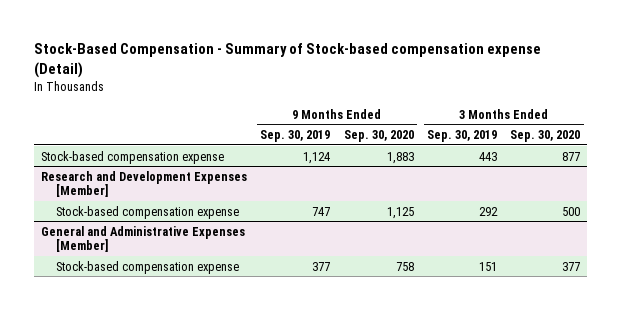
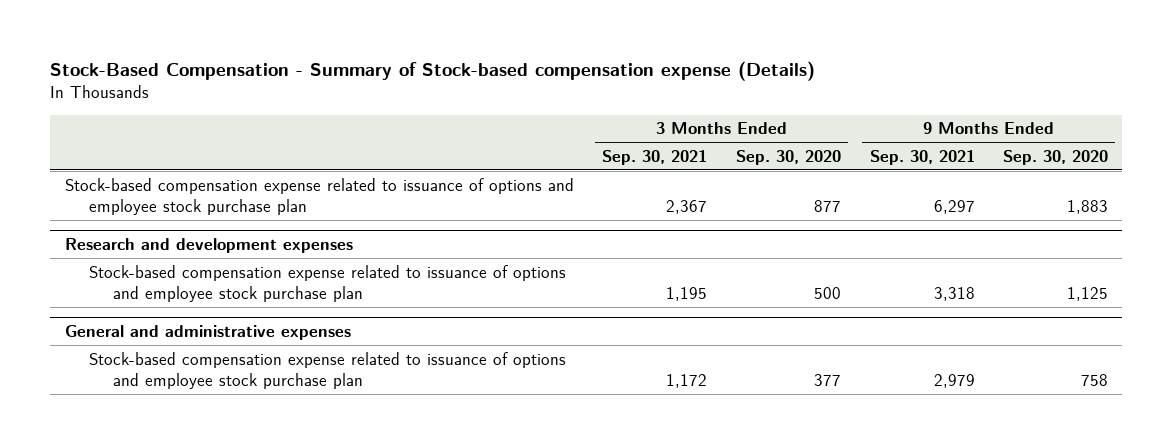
[34,43,542,78] Stock-Based Compensation - Summary of Stock-based compensation expense (Detail) -> [50,61,816,82] Stock-Based Compensation - Summary of Stock-based compensation expense (Details)
[260,129,331,142] Sep. 30, 2019 -> none
[427,129,498,142] Sep. 30, 2019 -> none
none -> [602,149,708,165] Sep. 30, 2021
none -> [869,149,975,165] Sep. 30, 2021
[41,150,225,164] Stock-based compensation expense -> [64,177,574,215] Stock-based compensation expense related to issuance of options and employee stock purchase plan
[41,170,248,198] Research and Development Expenses [Member] -> [64,238,353,254] Research and development expenses
[55,205,239,219] Stock-based compensation expense -> [89,264,567,302] Stock-based compensation expense related to issuance of options and employee stock purchase plan
[41,225,246,253] General and Administrative Expenses [Member] -> [64,325,351,341] General and administrative expenses
[55,260,239,274] Stock-based compensation expense -> [89,351,567,389] Stock-based compensation expense related to issuance of options and employee stock purchase plan

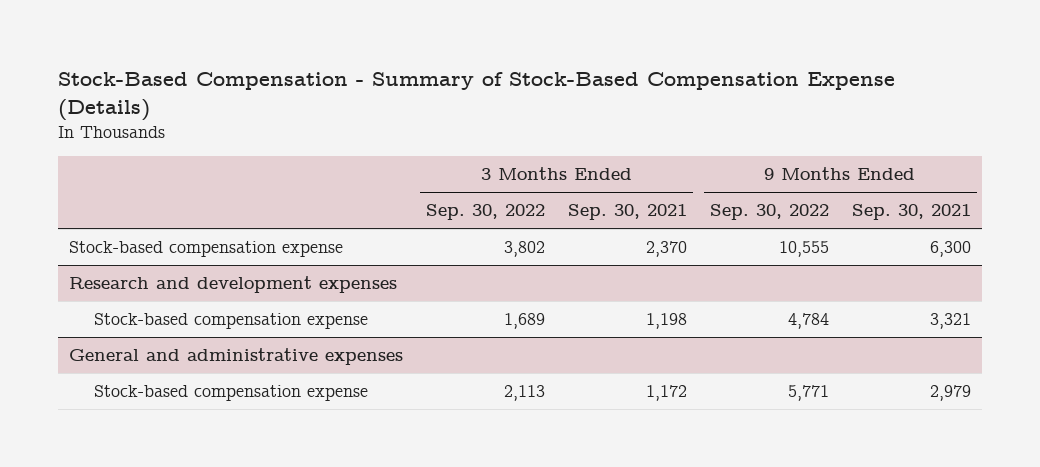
[50,61,816,82] Stock-Based Compensation - Summary of Stock-based compensation expense (Details) -> [57,71,895,121] Stock-Based Compensation - Summary of Stock-Based Compensation Expense (Details)
[735,149,841,165] Sep. 30, 2020 -> none
[1003,149,1109,165] Sep. 30, 2020 -> none
none -> [426,204,546,221] Sep. 30, 2022
none -> [709,204,829,221] Sep. 30, 2022
[64,177,574,215] Stock-based compensation expense related to issuance of options and employee stock purchase plan -> [69,241,344,258] Stock-based compensation expense
[666,199,708,214] 2,367 -> [646,241,688,258] 2,370
[933,199,975,214] 6,297 -> [929,241,971,258] 6,300
[89,264,567,302] Stock-based compensation expense related to issuance of options and employee stock purchase plan -> [93,313,368,330] Stock-based compensation expense
[666,286,708,301] 1,195 -> [646,313,688,330] 1,198
[933,286,975,301] 3,318 -> [929,313,971,330] 3,321
[89,351,567,389] Stock-based compensation expense related to issuance of options and employee stock purchase plan -> [93,385,368,402] Stock-based compensation expense

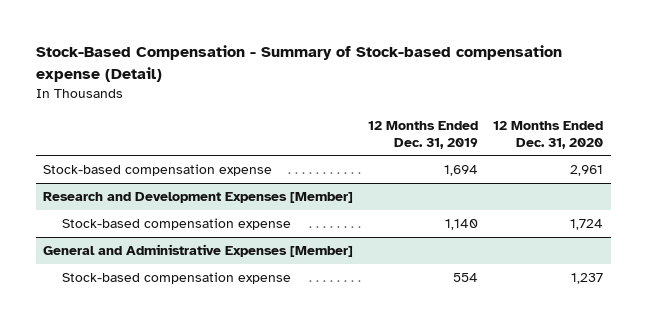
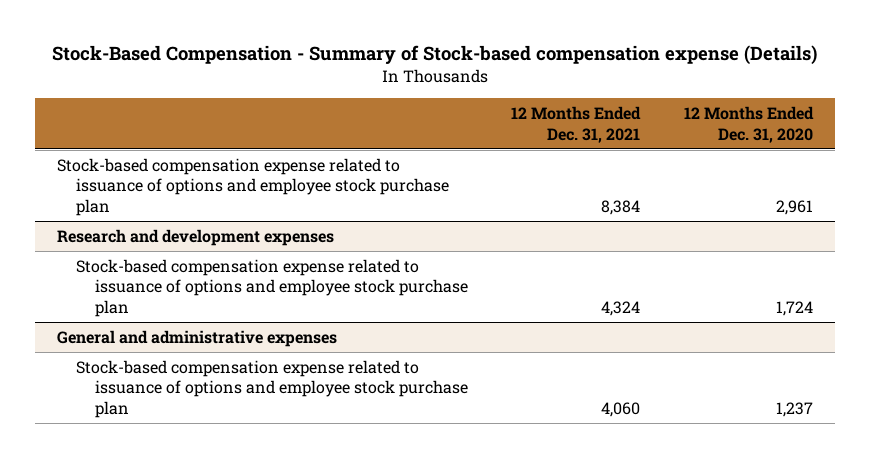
[35,45,562,83] Stock-Based Compensation - Summary of Stock-based compensation expense (Detail) -> [51,45,817,66] Stock-Based Compensation - Summary of Stock-based compensation expense (Details)
[368,121,479,149] 12 Months Ended Dec. 31, 2019 -> none
none -> [511,105,642,143] 12 Months Ended Dec. 31, 2021
[43,164,273,177] Stock-based compensation expense -> [56,157,450,217] Stock-based compensation expense related to issuance of options and employee stock purchase plan
[43,192,354,204] Research and Development Expenses [Member] -> [56,228,334,246] Research and development expenses
[61,218,291,231] Stock-based compensation expense -> [76,258,469,318] Stock-based compensation expense related to issuance of options and employee stock purchase plan
[43,244,354,258] General and Administrative Expenses [Member] -> [56,329,337,347] General and administrative expenses
[61,272,291,285] Stock-based compensation expense -> [76,359,469,419] Stock-based compensation expense related to issuance of options and employee stock purchase plan

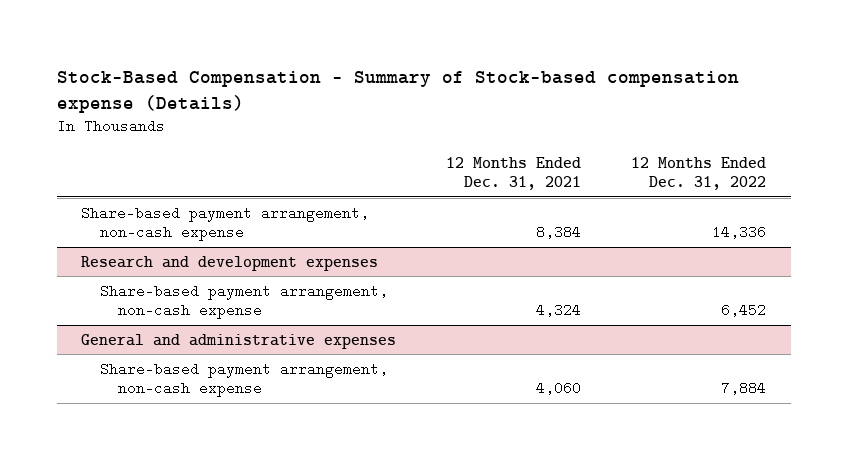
[683,105,814,143] 12 Months Ended Dec. 31, 2020 -> none
none -> [631,156,767,191] 12 Months Ended Dec. 31, 2022
[56,157,450,217] Stock-based compensation expense related to issuance of options and employee stock purchase plan -> [81,205,370,242] Share-based payment arrangement, non-cash expense
[76,258,469,318] Stock-based compensation expense related to issuance of options and employee stock purchase plan -> [99,283,388,320] Share-based payment arrangement, non-cash expense
[76,359,469,419] Stock-based compensation expense related to issuance of options and employee stock purchase plan -> [99,361,388,398] Share-based payment arrangement, non-cash expense

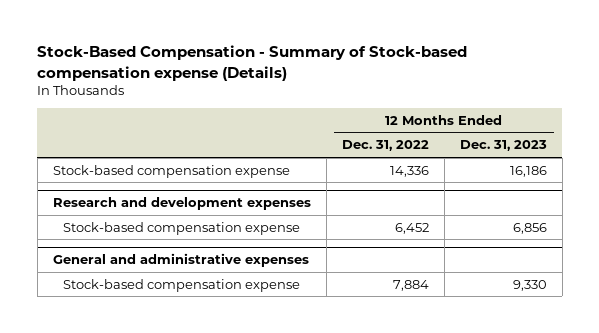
[446,156,582,191] 12 Months Ended Dec. 31, 2021 -> none
none -> [459,140,547,152] Dec. 31, 2023
[81,205,370,242] Share-based payment arrangement, non-cash expense -> [52,164,290,178] Stock-based compensation expense
[99,283,388,320] Share-based payment arrangement, non-cash expense -> [62,221,300,235] Stock-based compensation expense
[99,361,388,398] Share-based payment arrangement, non-cash expense -> [62,278,300,292] Stock-based compensation expense

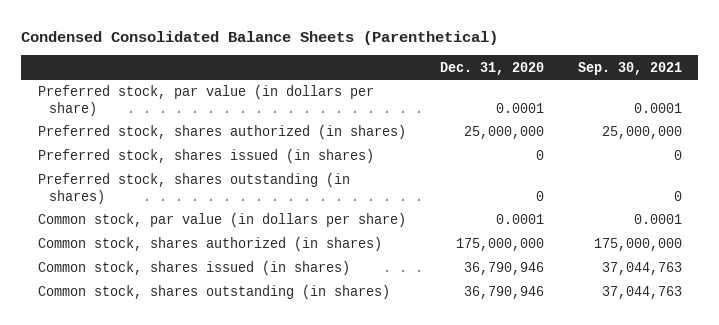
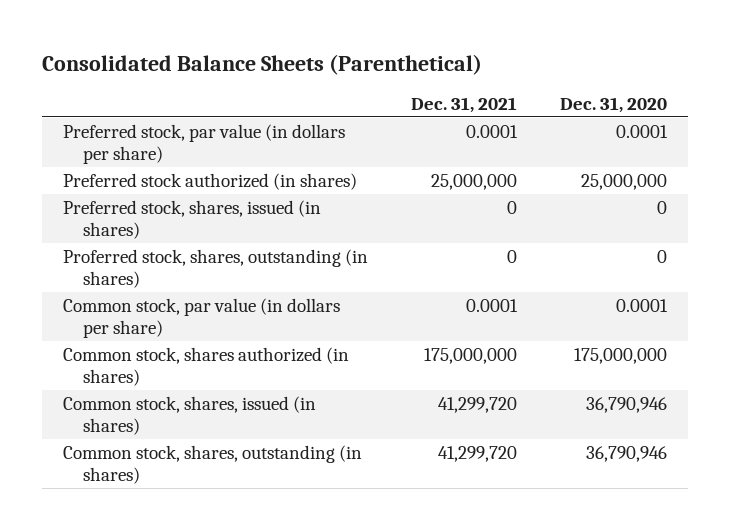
[20,30,498,45] Condensed Consolidated Balance Sheets (Parenthetical) -> [41,54,482,76] Consolidated Balance Sheets (Parenthetical)
[577,61,682,75] Sep. 30, 2021 -> none
none -> [411,96,518,113] Dec. 31, 2021
[37,125,406,140] Preferred stock, shares authorized (in shares) -> [63,172,358,190] Preferred stock authorized (in shares)
[37,149,374,164] Preferred stock, shares issued (in shares) -> [63,199,322,239] Preferred stock, shares, issued (in shares)
[37,173,350,204] Preferred stock, shares outstanding (in shares) -> [63,248,369,288] Proferred stock, shares, outstanding (in shares)
[37,261,350,276] Common stock, shares issued (in shares) -> [63,395,317,435] Common stock, shares, issued (in shares)
[37,285,390,300] Common stock, shares outstanding (in shares) -> [63,444,363,484] Common stock, shares, outstanding (in shares)

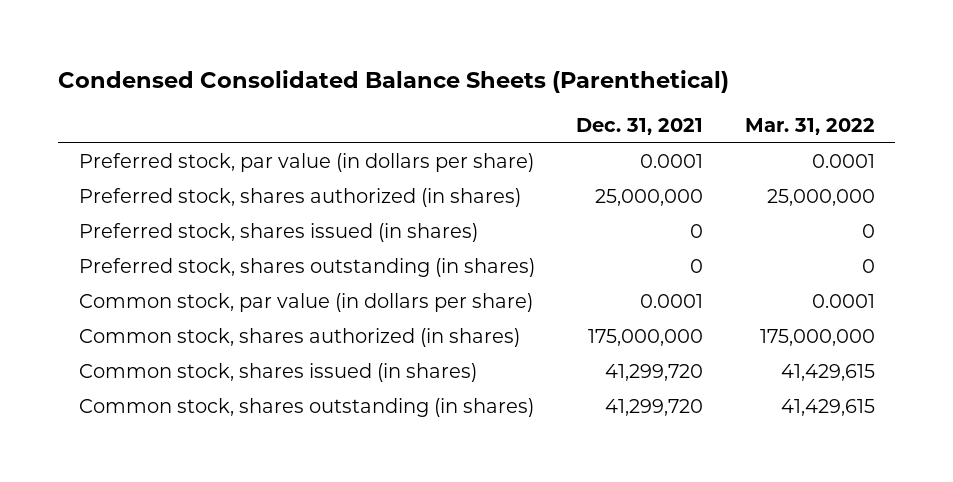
[41,54,482,76] Consolidated Balance Sheets (Parenthetical) -> [58,70,730,94] Condensed Consolidated Balance Sheets (Parenthetical)
[559,96,667,113] Dec. 31, 2020 -> none
none -> [744,118,875,136] Mar. 31, 2022
[63,172,358,190] Preferred stock authorized (in shares) -> [78,188,521,208] Preferred stock, shares authorized (in shares)
[63,199,322,239] Preferred stock, shares, issued (in shares) -> [78,223,478,243] Preferred stock, shares issued (in shares)
[63,248,369,288] Proferred stock, shares, outstanding (in shares) -> [78,258,535,278] Preferred stock, shares outstanding (in shares)
[63,395,317,435] Common stock, shares, issued (in shares) -> [78,363,477,383] Common stock, shares issued (in shares)
[63,444,363,484] Common stock, shares, outstanding (in shares) -> [78,398,534,418] Common stock, shares outstanding (in shares)

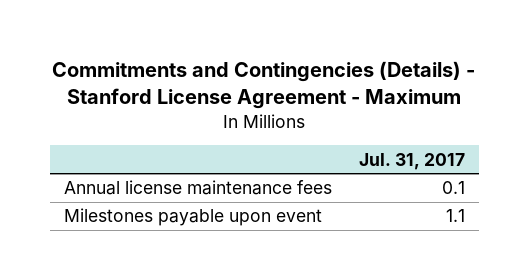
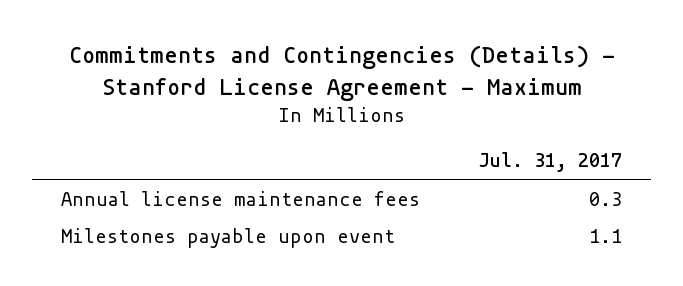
[442,181,466,195] 0.1 -> [588,191,622,206] 0.3

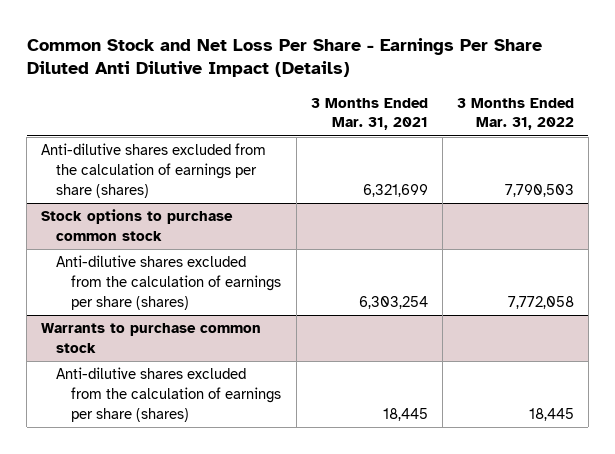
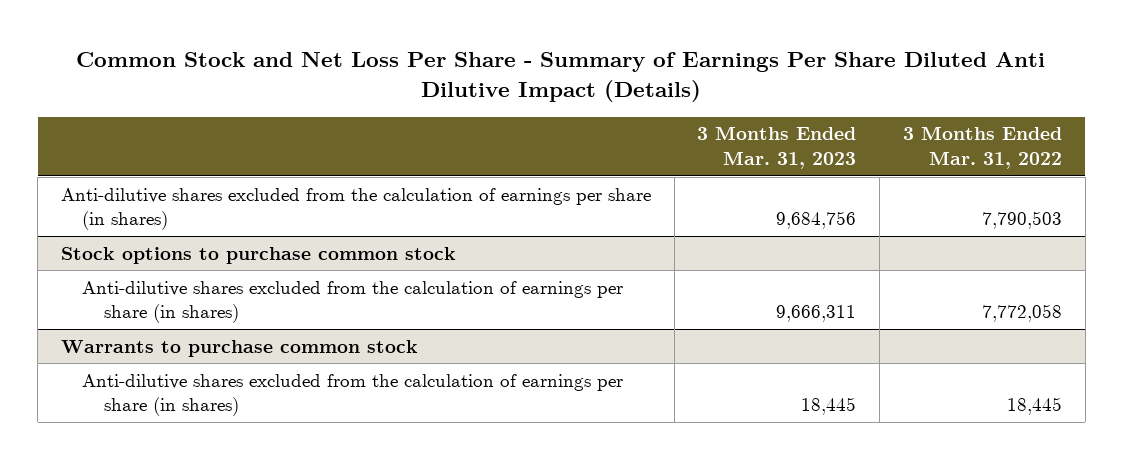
[26,37,542,78] Common Stock and Net Loss Per Share - Earnings Per Share Diluted Anti Dilutive Impact (Details) -> [76,52,1046,103] Common Stock and Net Loss Per Share - Summary of Earnings Per Share Diluted Anti Dilutive Impact (Details)
[310,97,428,131] 3 Months Ended Mar. 31, 2021 -> none
none -> [697,126,857,169] 3 Months Ended Mar. 31, 2023
[41,143,267,198] Anti-dilutive shares excluded from the calculation of earnings per share (shares) -> [60,187,651,231] Anti-dilutive shares excluded from the calculation of earnings per share (in shares)
[56,255,282,310] Anti-dilutive shares excluded from the calculation of earnings per share (shares) -> [82,280,624,324] Anti-dilutive shares excluded from the calculation of earnings per share (in shares)
[56,367,282,422] Anti-dilutive shares excluded from the calculation of earnings per share (shares) -> [82,373,624,417] Anti-dilutive shares excluded from the calculation of earnings per share (in shares)

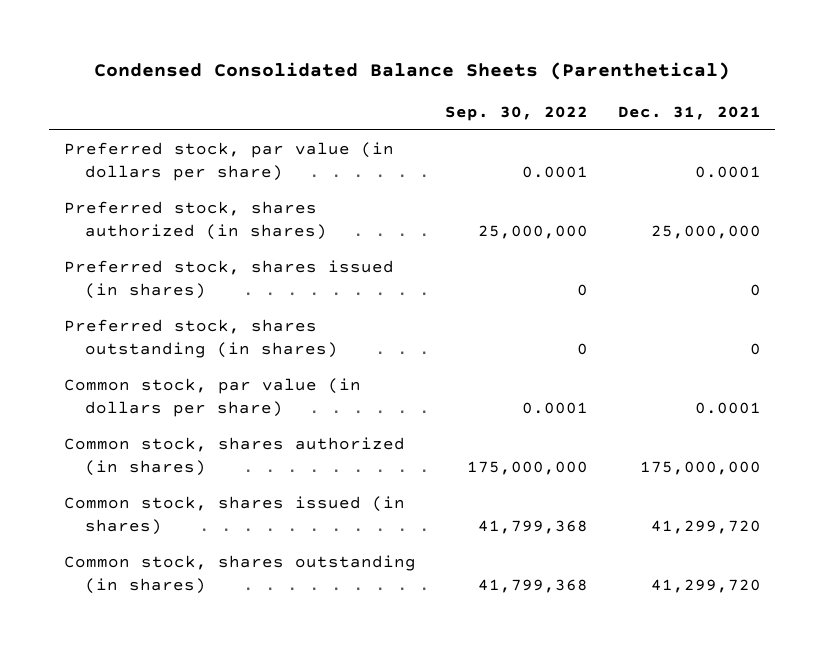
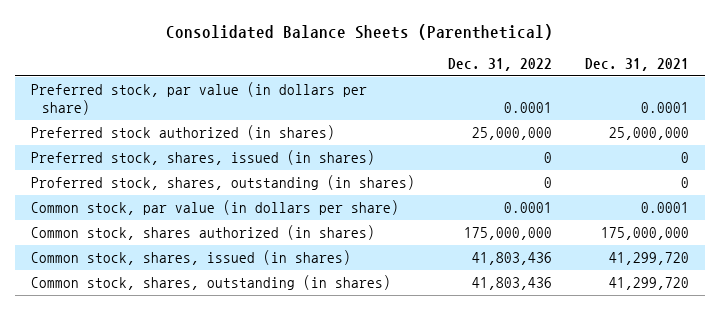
[94,62,731,81] Condensed Consolidated Balance Sheets (Parenthetical) -> [165,23,553,40] Consolidated Balance Sheets (Parenthetical)
[445,105,589,121] Sep. 30, 2022 -> none
none -> [447,58,552,72] Dec. 31, 2022
[63,201,328,240] Preferred stock, shares authorized (in shares) -> [30,124,335,140] Preferred stock authorized (in shares)
[63,260,394,299] Preferred stock, shares issued (in shares) -> [30,149,375,165] Preferred stock, shares, issued (in shares)
[63,319,339,358] Preferred stock, shares outstanding (in shares) -> [30,174,415,190] Proferred stock, shares, outstanding (in shares)
[63,496,405,535] Common stock, shares issued (in shares) -> [30,249,351,265] Common stock, shares, issued (in shares)
[63,555,416,594] Common stock, shares outstanding (in shares) -> [30,274,391,290] Common stock, shares, outstanding (in shares)

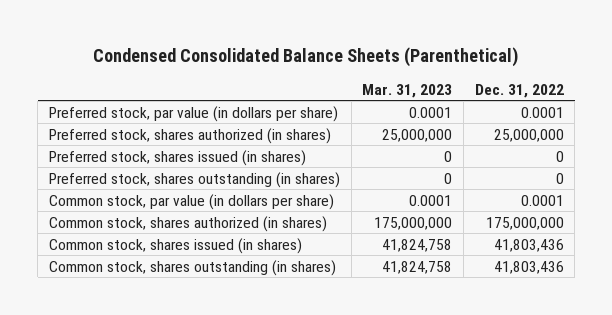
[165,23,553,40] Consolidated Balance Sheets (Parenthetical) -> [93,47,519,68] Condensed Consolidated Balance Sheets (Parenthetical)
[584,58,689,72] Dec. 31, 2021 -> none
none -> [362,83,453,98] Mar. 31, 2023
[30,124,335,140] Preferred stock authorized (in shares) -> [48,127,331,144] Preferred stock, shares authorized (in shares)
[30,149,375,165] Preferred stock, shares, issued (in shares) -> [48,149,306,166] Preferred stock, shares issued (in shares)
[30,174,415,190] Proferred stock, shares, outstanding (in shares) -> [48,171,340,188] Preferred stock, shares outstanding (in shares)
[30,249,351,265] Common stock, shares, issued (in shares) -> [48,237,302,254] Common stock, shares issued (in shares)
[30,274,391,290] Common stock, shares, outstanding (in shares) -> [48,259,336,276] Common stock, shares outstanding (in shares)

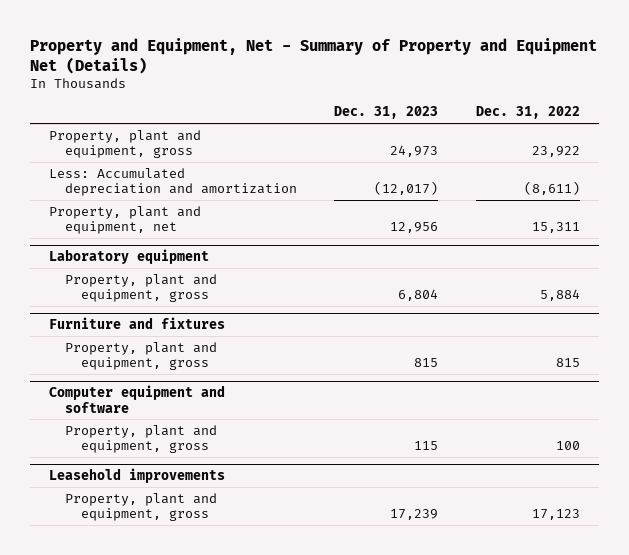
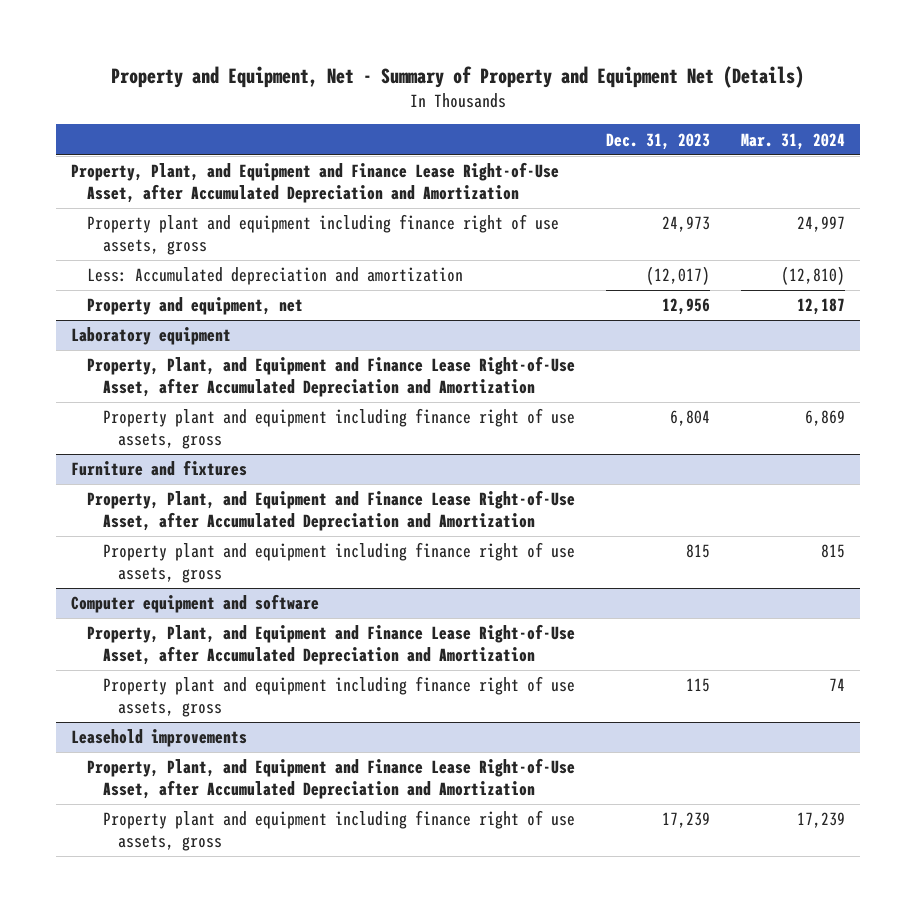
[475,106,580,120] Dec. 31, 2022 -> none
none -> [740,132,845,150] Mar. 31, 2024
none -> [71,162,560,204] Property, Plant, and Equipment and Finance Lease Right-of-Use Asset, after Accumulated Depreciation and Amortization
[49,129,202,159] Property, plant and equipment, gross -> [86,214,559,256] Property plant and equipment including finance right of use assets, gross
[49,205,202,235] Property, plant and equipment, net -> [86,297,303,316] Property and equipment, net
none -> [86,356,575,398] Property, Plant, and Equipment and Finance Lease Right-of-Use Asset, after Accumulated Depreciation and Amortization
[64,273,217,303] Property, plant and equipment, gross -> [102,408,575,450] Property plant and equipment including finance right of use assets, gross
none -> [86,490,575,532] Property, Plant, and Equipment and Finance Lease Right-of-Use Asset, after Accumulated Depreciation and Amortization
[64,341,217,371] Property, plant and equipment, gross -> [102,542,575,584] Property plant and equipment including finance right of use assets, gross
none -> [86,624,575,666] Property, Plant, and Equipment and Finance Lease Right-of-Use Asset, after Accumulated Depreciation and Amortization
[64,424,217,454] Property, plant and equipment, gross -> [102,676,575,718] Property plant and equipment including finance right of use assets, gross
none -> [86,758,575,800] Property, Plant, and Equipment and Finance Lease Right-of-Use Asset, after Accumulated Depreciation and Amortization
[64,492,217,522] Property, plant and equipment, gross -> [102,810,575,852] Property plant and equipment including finance right of use assets, gross

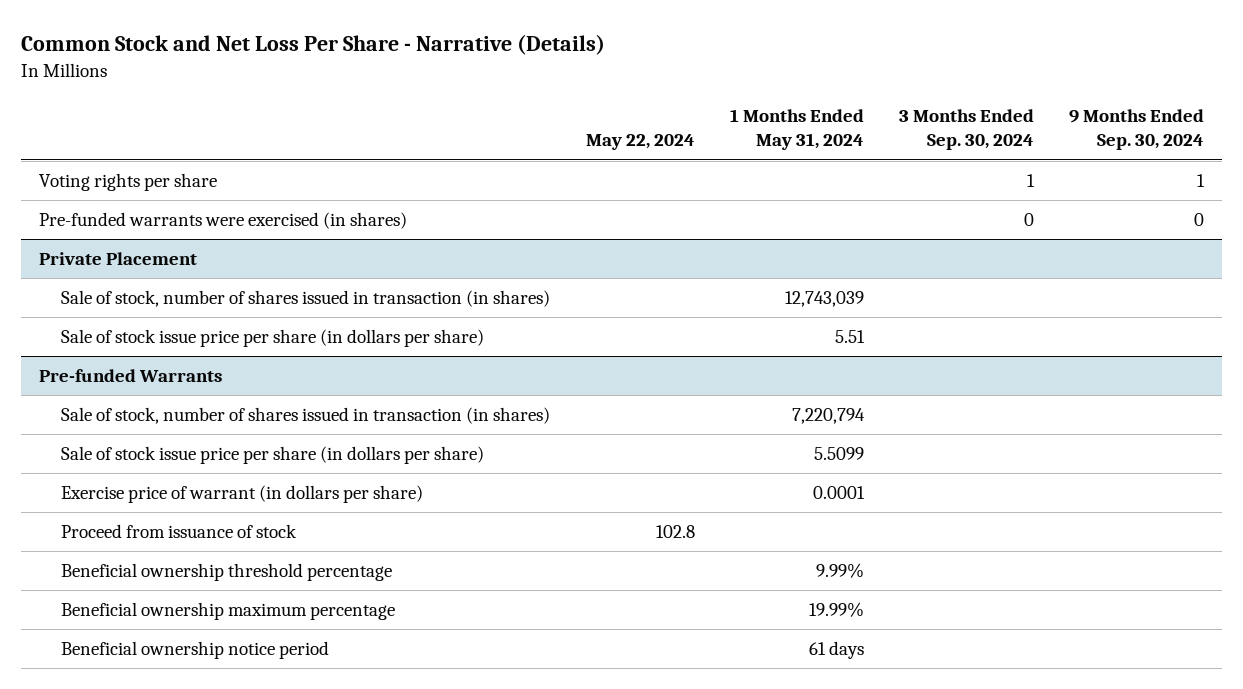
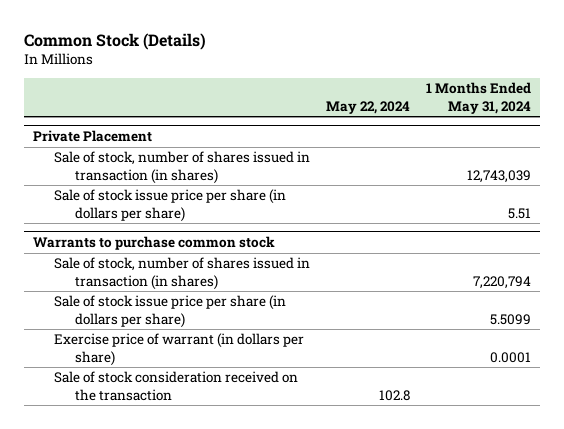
[21,33,606,55] Common Stock and Net Loss Per Share - Narrative (Details) -> [24,32,207,50] Common Stock (Details)
[898,108,1034,151] 3 Months Ended Sep. 30, 2024 -> none
[1069,108,1205,151] 9 Months Ended Sep. 30, 2024 -> none
[38,173,217,192] Voting rights per share -> none
[38,212,407,230] Pre-funded warrants were exercised (in shares) -> none
[38,369,222,383] Pre-funded Warrants -> [32,236,275,251] Warrants to purchase common stock
[61,563,393,582] Beneficial ownership threshold percentage -> none
[61,602,396,621] Beneficial ownership maximum percentage -> none
[61,641,330,660] Beneficial ownership notice period -> none
[61,524,298,539] Proceed from issuance of stock -> [53,371,298,401] Sale of stock consideration received on the transaction

